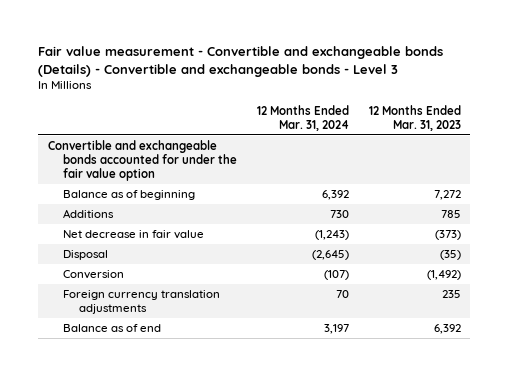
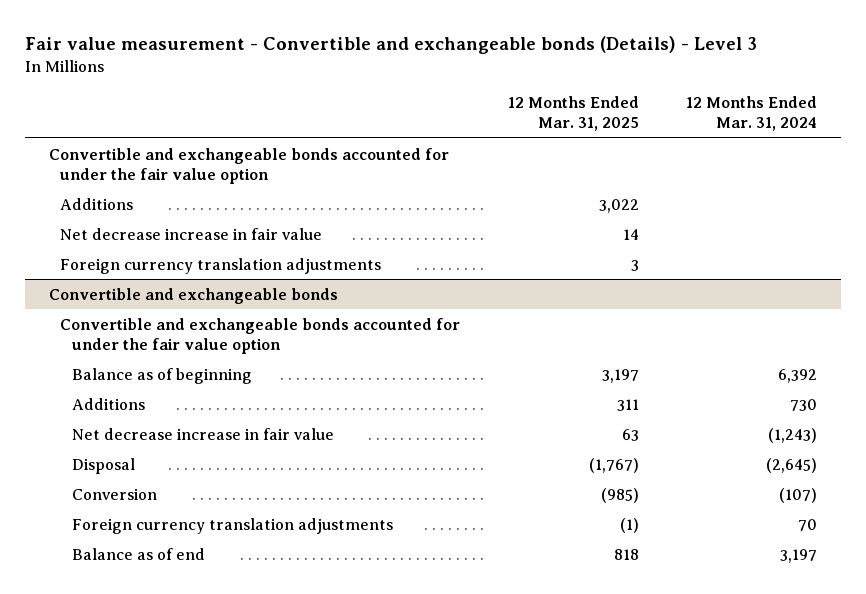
[38,45,444,77] Fair value measurement - Convertible and exchangeable bonds (Details) - Convertible and exchangeable bonds - Level 3 -> [25,36,758,55] Fair value measurement - Convertible and exchangeable bonds (Details) - Level 3
[368,104,461,131] 12 Months Ended Mar. 31, 2023 -> none
none -> [507,96,639,132] 12 Months Ended Mar. 31, 2025
none -> [60,197,134,210] Additions
none -> [60,227,323,240] Net decrease increase in fair value
none -> [60,257,382,274] Foreign currency translation adjustments
none -> [49,287,339,304] Convertible and exchangeable bonds
none -> [60,317,461,354] Convertible and exchangeable bonds accounted for under the fair value option
[63,229,205,239] Net decrease in fair value -> [71,427,334,440] Net decrease increase in fair value

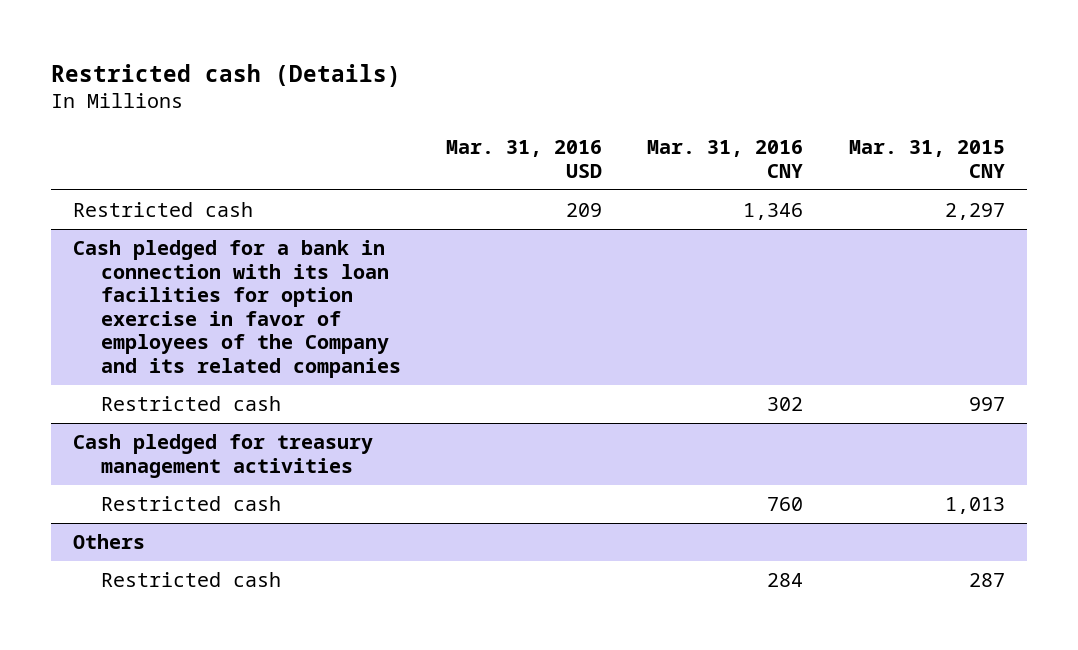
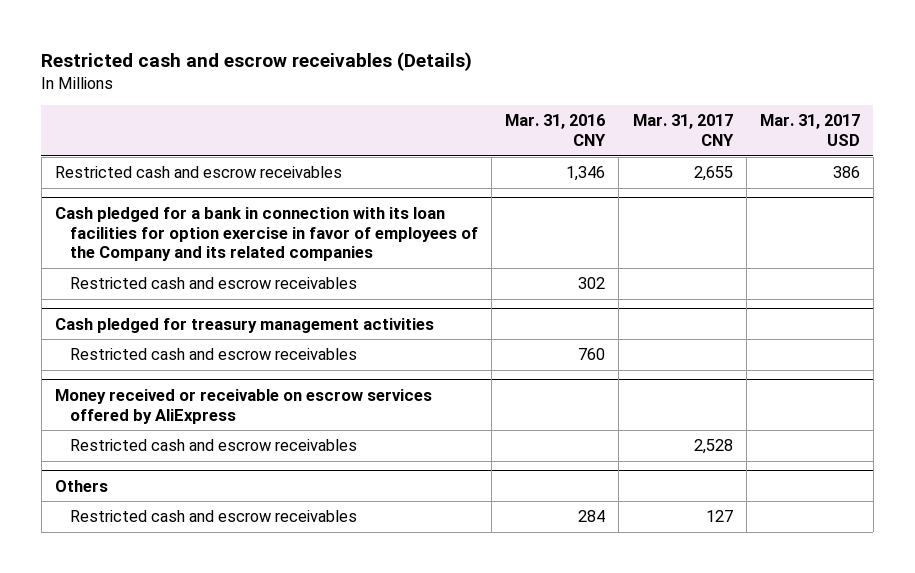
[50,63,401,87] Restricted cash (Details) -> [41,51,473,71] Restricted cash and escrow receivables (Details)
[446,140,603,178] Mar. 31, 2016 USD -> none
[848,140,1005,178] Mar. 31, 2015 CNY -> none
none -> [632,114,734,147] Mar. 31, 2017 CNY
none -> [759,114,860,147] Mar. 31, 2017 USD
[73,202,254,218] Restricted cash -> [55,166,343,179] Restricted cash and escrow receivables
[100,396,281,412] Restricted cash -> none
none -> [70,277,358,290] Restricted cash and escrow receivables
[100,496,281,512] Restricted cash -> none
none -> [70,348,358,361] Restricted cash and escrow receivables
none -> [55,388,433,424] Money received or receivable on escrow services offered by AliExpress
none -> [70,439,358,452] Restricted cash and escrow receivables
[100,572,281,588] Restricted cash -> [70,510,358,523] Restricted cash and escrow receivables

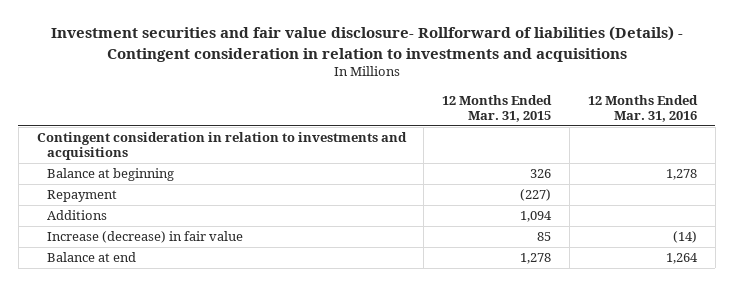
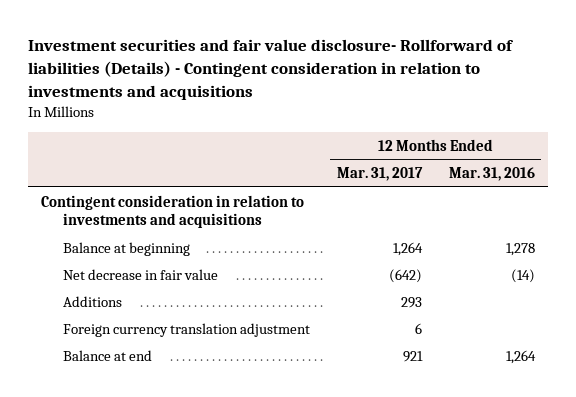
[442,94,553,123] 12 Months Ended Mar. 31, 2015 -> none
none -> [336,166,423,181] Mar. 31, 2017
[47,190,118,203] Repayment -> none
none -> [63,268,219,280] Net decrease in fair value
[47,231,244,244] Increase (decrease) in fair value -> none
none -> [63,322,311,337] Foreign currency translation adjustment

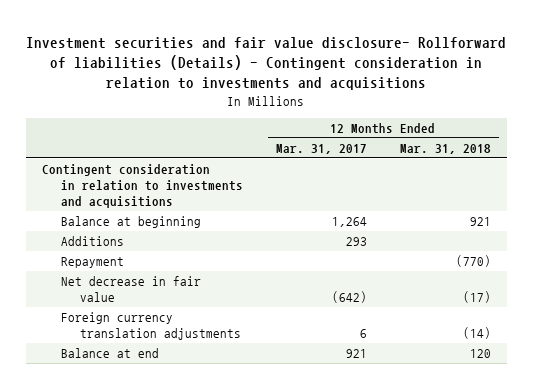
[448,166,535,181] Mar. 31, 2016 -> none
none -> [399,144,491,155] Mar. 31, 2018
none -> [61,257,125,269] Repayment
[63,268,219,280] Net decrease in fair value -> [61,276,202,303] Net decrease in fair value
[63,322,311,337] Foreign currency translation adjustment -> [61,312,242,341] Foreign currency translation adjustments

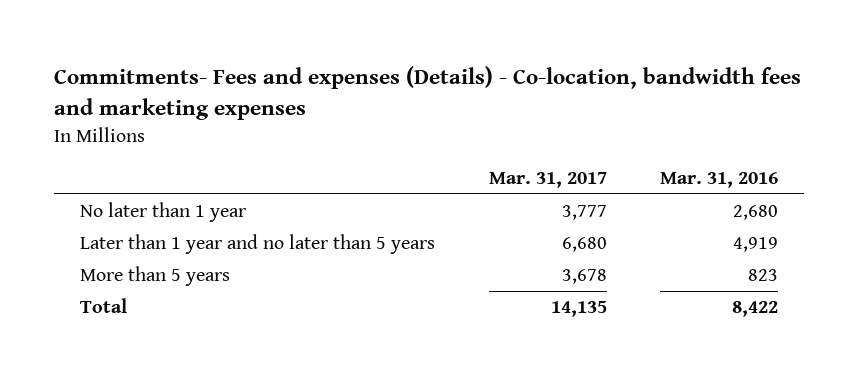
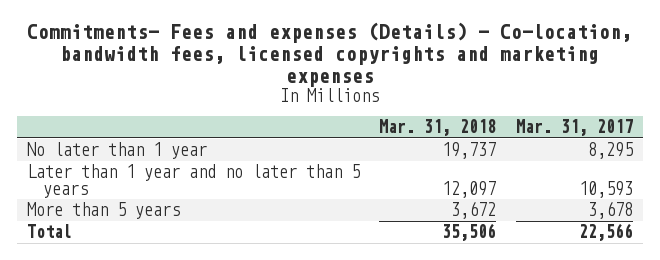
[53,66,801,121] Commitments- Fees and expenses (Details) - Co-location, bandwidth fees and marketing expenses -> [26,21,632,87] Commitments- Fees and expenses (Details) - Co-location, bandwidth fees, licensed copyrights and marketing expenses
[659,171,778,188] Mar. 31, 2016 -> none
none -> [379,119,497,137] Mar. 31, 2018
[561,205,607,221] 3,777 -> [588,142,634,160] 8,295
[561,237,607,253] 6,680 -> [579,181,634,199] 10,593
[550,301,607,318] 14,135 -> [579,223,634,242] 22,566

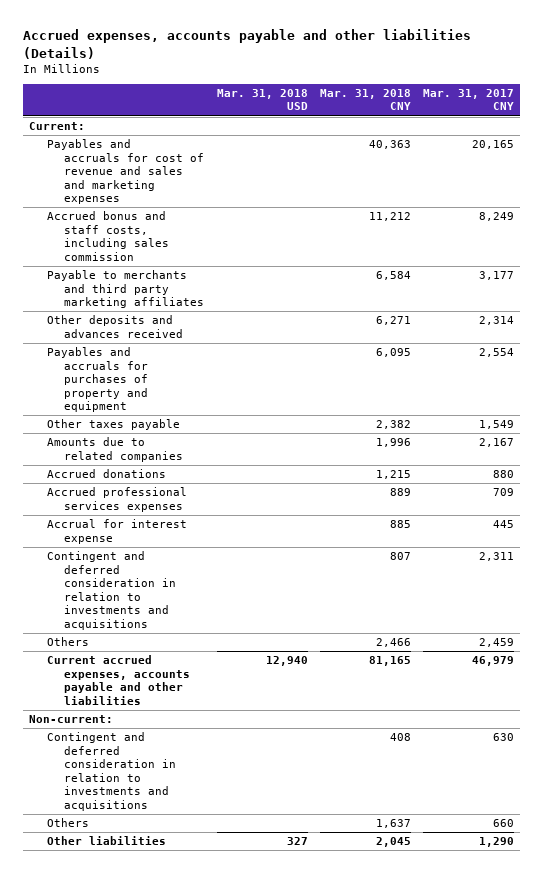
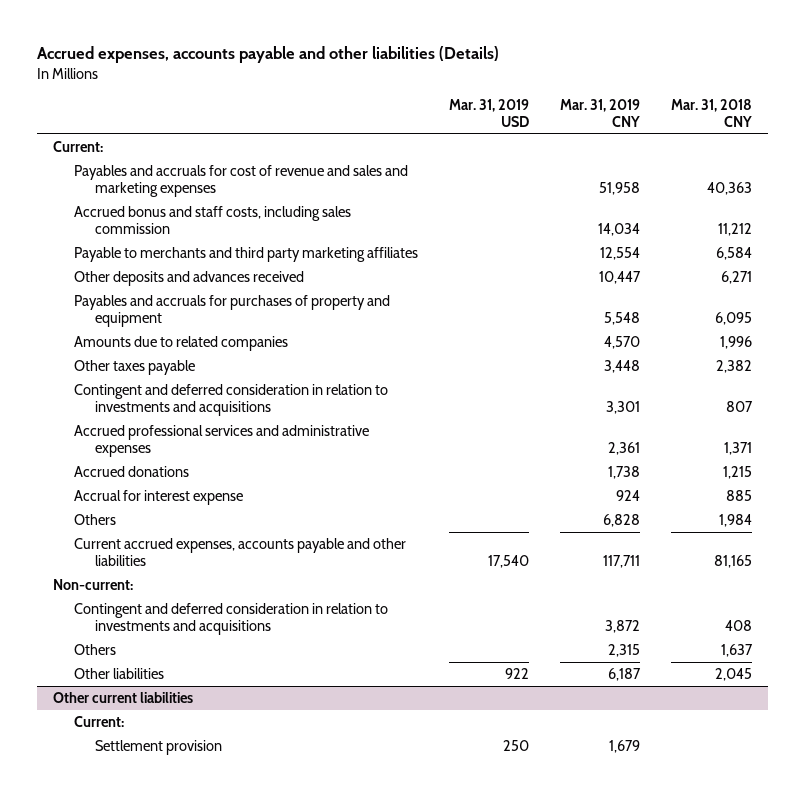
[216,88,308,111] Mar. 31, 2018 USD -> none
[422,88,514,111] Mar. 31, 2017 CNY -> none
none -> [449,98,530,128] Mar. 31, 2019 USD
none -> [560,98,641,128] Mar. 31, 2019 CNY
[46,419,180,431] Other taxes payable -> [73,359,195,375] Other taxes payable
[46,551,177,630] Contingent and deferred consideration in relation to investments and acquisitions -> [73,383,388,417] Contingent and deferred consideration in relation to investments and acquisitions
none -> [73,424,369,458] Accrued professional services and administrative expenses
[46,487,187,512] Accrued professional services expenses -> none
[375,638,411,648] 2,466 -> [719,513,753,527] 1,984
none -> [52,691,193,703] Other current liabilities
none -> [73,715,124,727] Current:
none -> [95,739,223,755] Settlement provision

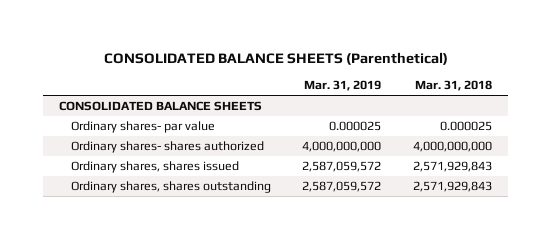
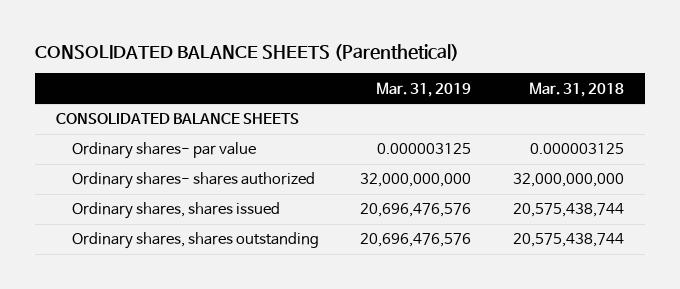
[329,121,382,132] 0.000025 -> [377,143,472,155] 0.000003125
[440,121,493,132] 0.000025 -> [530,143,625,155] 0.000003125
[302,141,382,153] 4,000,000,000 -> [360,173,472,188] 32,000,000,000
[413,141,493,153] 4,000,000,000 -> [513,173,625,188] 32,000,000,000
[302,161,382,173] 2,587,059,572 -> [360,203,472,218] 20,696,476,576
[413,161,493,173] 2,571,929,843 -> [513,203,625,218] 20,575,438,744
[302,181,382,193] 2,587,059,572 -> [360,233,472,248] 20,696,476,576
[413,181,493,193] 2,571,929,843 -> [513,233,625,248] 20,575,438,744

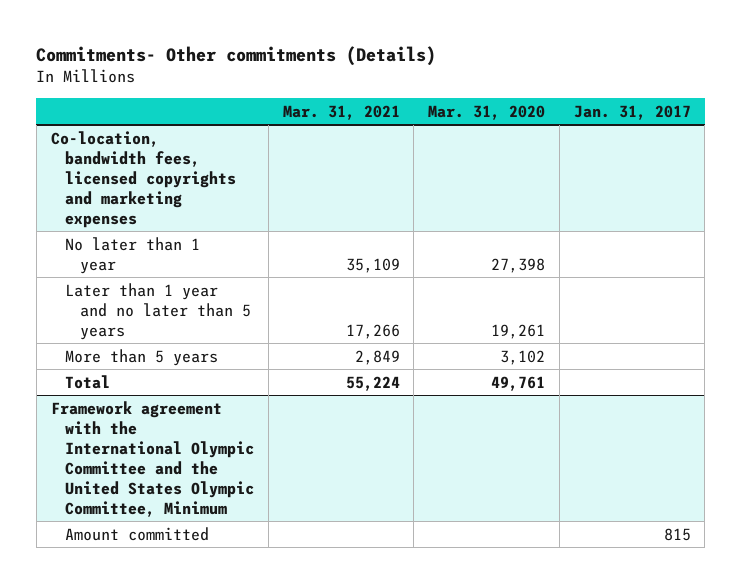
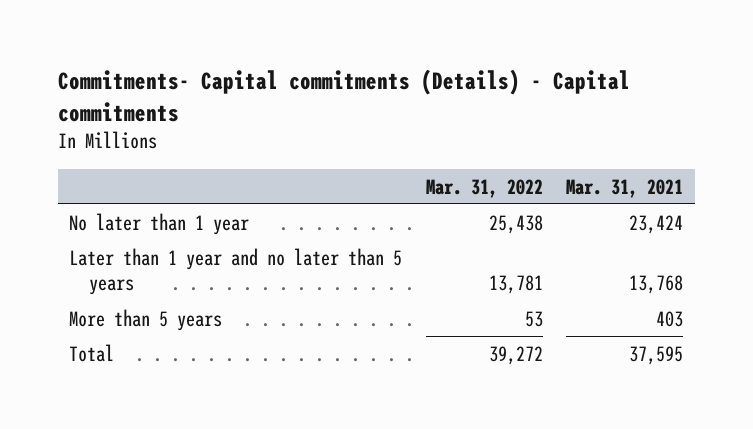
[36,46,437,67] Commitments- Other commitments (Details) -> [57,69,630,122] Commitments- Capital commitments (Details) - Capital commitments
[428,104,546,120] Mar. 31, 2020 -> none
[573,104,691,120] Jan. 31, 2017 -> none
none -> [425,178,543,198] Mar. 31, 2022
[50,130,237,228] Co-location, bandwidth fees, licensed copyrights and marketing expenses -> none
[50,400,255,517] Framework agreement with the International Olympic Committee and the United States Olympic Committee, Minimum -> none
[65,526,210,541] Amount committed -> none
[345,257,400,273] 35,109 -> [629,214,684,234] 23,424
[345,323,400,339] 17,266 -> [629,275,684,295] 13,768
[354,349,400,365] 2,849 -> [656,310,684,327] 403
[345,375,400,391] 55,224 -> [629,345,684,365] 37,595

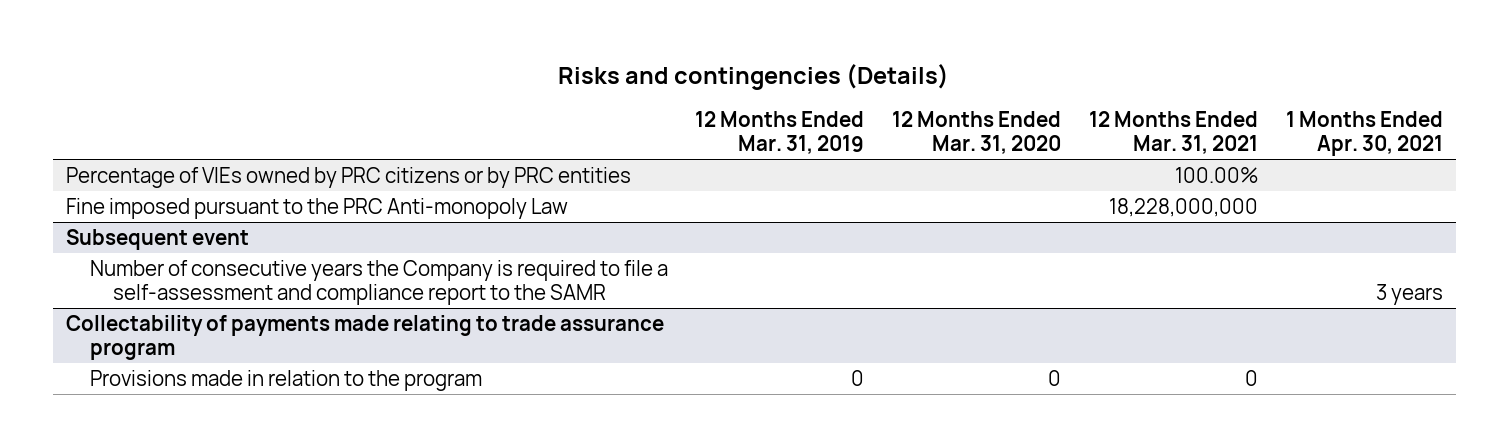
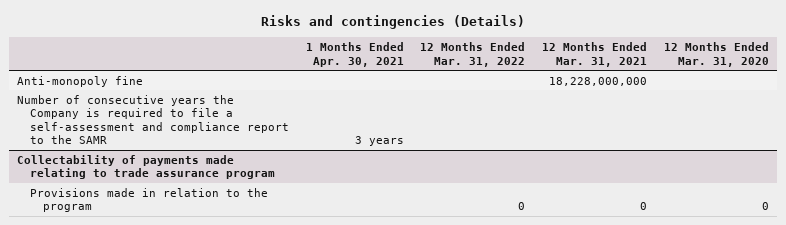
[695,111,865,155] 12 Months Ended Mar. 31, 2019 -> none
none -> [420,42,526,67] 12 Months Ended Mar. 31, 2022
[66,166,632,188] Percentage of VIEs owned by PRC citizens or by PRC entities -> none
[66,228,250,250] Subsequent event -> none
[66,197,569,219] Fine imposed pursuant to the PRC Anti-monopoly Law -> [17,75,144,87] Anti-monopoly fine

